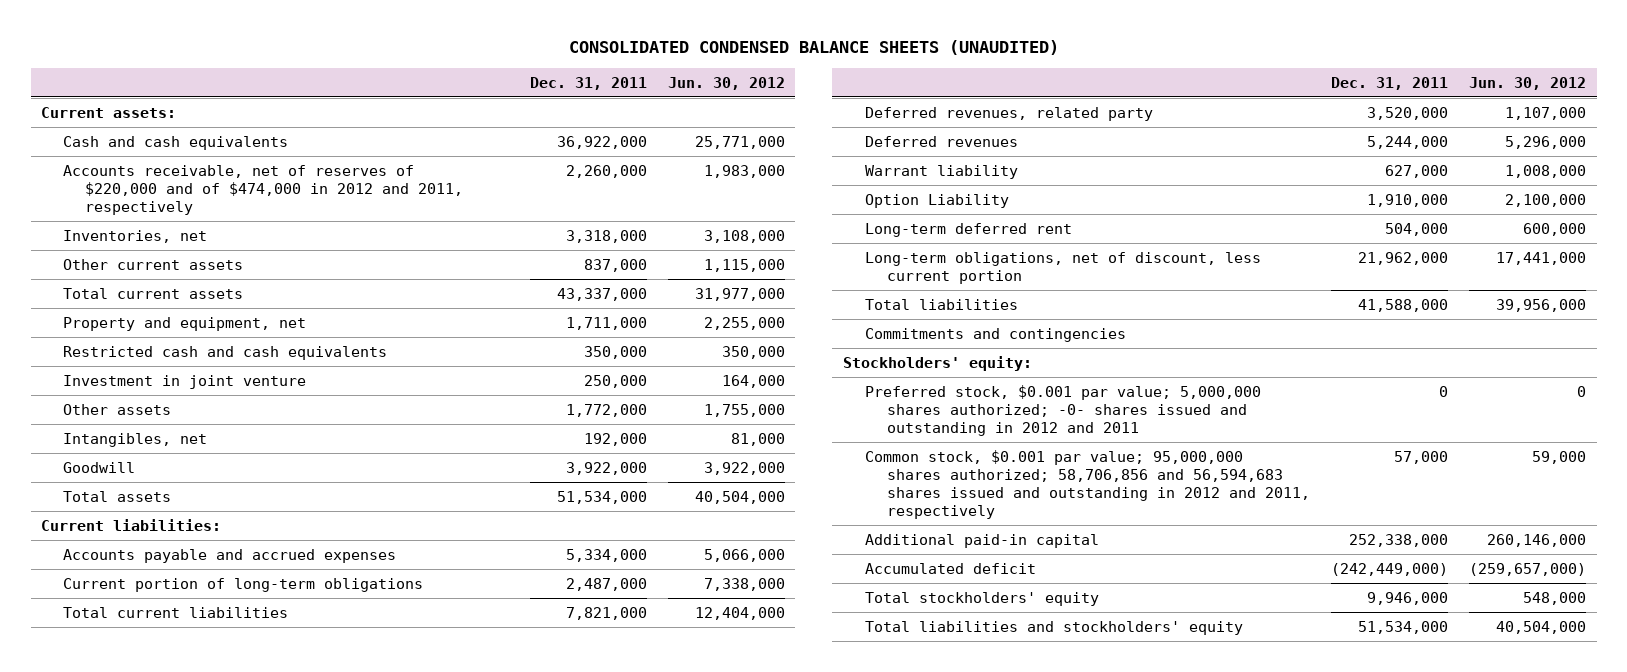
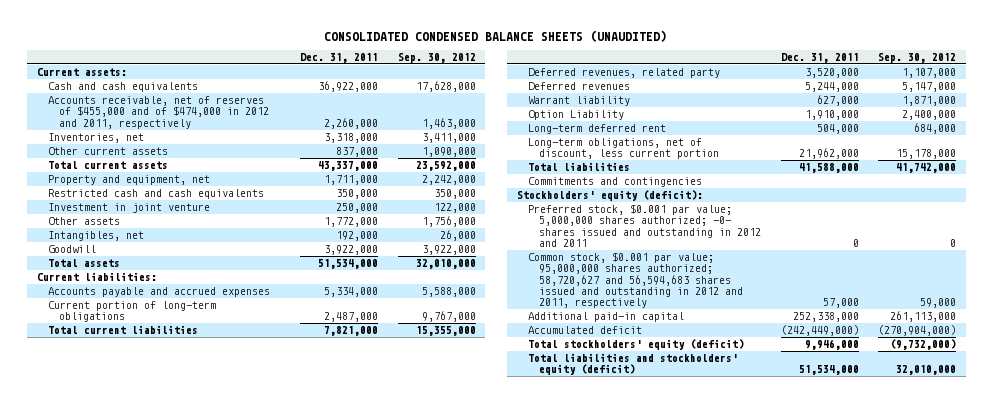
[667,76,785,90] Jun. 30, 2012 -> none
none -> [397,52,476,63] Sep. 30, 2012
[63,164,464,216] Accounts receivable, net of reserves of $220,000 and of $474,000 in 2012 and 2011, respectively -> [47,96,269,129] Accounts receivable, net of reserves of $455,000 and of $474,000 in 2012 and 2011, respectively
[842,355,1032,371] Stockholders' equity: -> [517,190,704,202] Stockholders' equity (deficit):
[864,449,1310,520] Common stock, $0.001 par value; 95,000,000 shares authorized; 58,706,856 and 56,594,683 shares issued and outstanding in 2012 and 2011, respectively -> [528,252,744,309] Common stock, $0.001 par value; 95,000,000 shares authorized; 58,720,627 and 56,594,683 shares issued and outstanding in 2012 and 2011, respectively
[864,591,1099,606] Total stockholders' equity -> [528,339,745,351] Total stockholders' equity (deficit)
[864,620,1243,635] Total liabilities and stockholders' equity -> [528,353,739,376] Total liabilities and stockholders' equity (deficit)

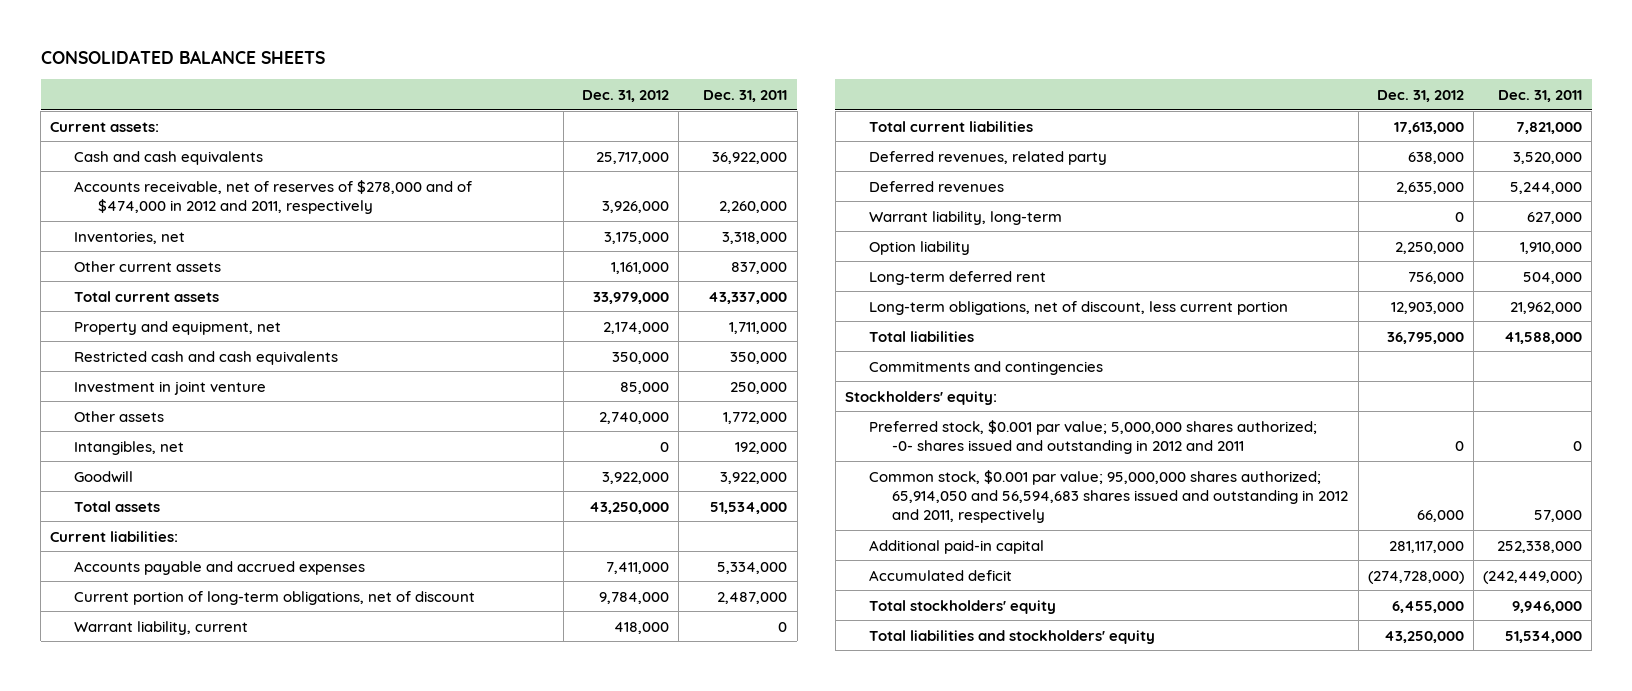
[324,29,668,42] CONSOLIDATED CONDENSED BALANCE SHEETS (UNAUDITED) -> [40,50,325,65] CONSOLIDATED BALANCE SHEETS
[397,52,476,63] Sep. 30, 2012 -> none
none -> [582,89,670,102] Dec. 31, 2012
[47,96,269,129] Accounts receivable, net of reserves of $455,000 and of $474,000 in 2012 and 2011, respectively -> [74,179,473,214] Accounts receivable, net of reserves of $278,000 and of $474,000 in 2012 and 2011, respectively
[47,301,216,323] Current portion of long-term obligations -> [74,590,476,605] Current portion of long-term obligations, net of discount
none -> [74,620,249,635] Warrant liability, current
[528,96,631,107] Warrant liability -> [868,210,1062,225] Warrant liability, long-term
[528,110,625,121] Option Liability -> [868,240,970,255] Option liability
[517,190,704,202] Stockholders' equity (deficit): -> [844,390,997,405] Stockholders' equity:
[528,252,744,309] Common stock, $0.001 par value; 95,000,000 shares authorized; 58,720,627 and 56,594,683 shares issued and outstanding in 2012 and 2011, respectively -> [868,469,1349,524] Common stock, $0.001 par value; 95,000,000 shares authorized; 65,914,050 and 56,594,683 shares issued and outstanding in 2012 and 2011, respectively
[528,339,745,351] Total stockholders' equity (deficit) -> [868,599,1056,614] Total stockholders' equity
[528,353,739,376] Total liabilities and stockholders' equity (deficit) -> [868,629,1155,644] Total liabilities and stockholders' equity

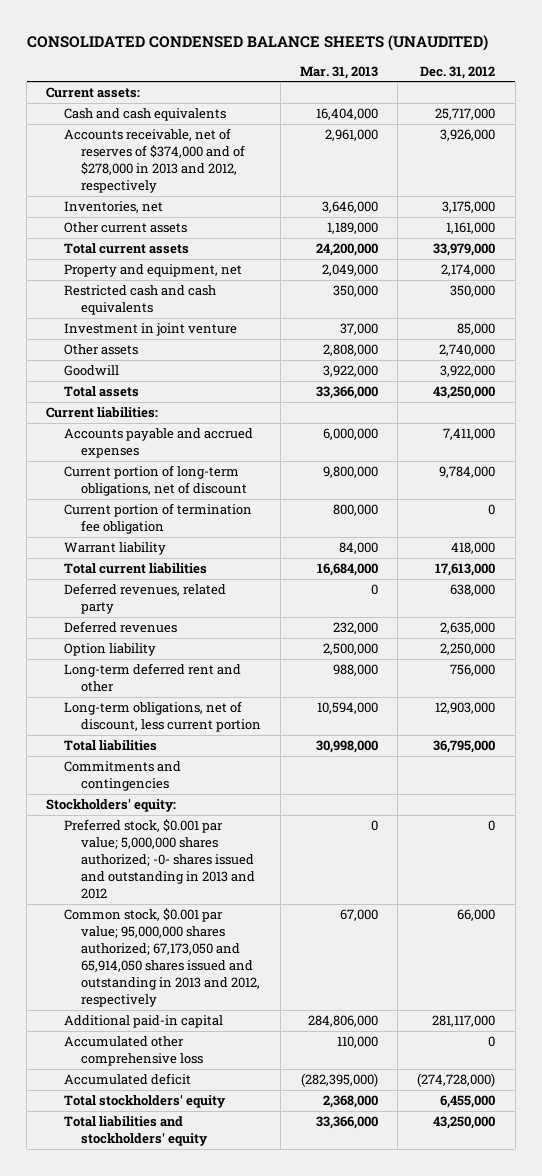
[40,50,325,65] CONSOLIDATED BALANCE SHEETS -> [26,34,488,51] CONSOLIDATED CONDENSED BALANCE SHEETS (UNAUDITED)
[703,89,788,102] Dec. 31, 2011 -> none
none -> [300,65,379,79] Mar. 31, 2013
[74,179,473,214] Accounts receivable, net of reserves of $278,000 and of $474,000 in 2012 and 2011, respectively -> [63,128,246,194] Accounts receivable, net of reserves of $374,000 and of $278,000 in 2013 and 2012, respectively
[74,440,185,455] Intangibles, net -> none
none -> [63,503,252,535] Current portion of termination fee obligation
[74,620,249,635] Warrant liability, current -> [63,542,166,556] Warrant liability
[868,210,1062,225] Warrant liability, long-term -> none
[868,270,1046,285] Long-term deferred rent -> [63,663,241,693] Long-term deferred rent and other
[868,419,1317,454] Preferred stock, $0.001 par value; 5,000,000 shares authorized; -0- shares issued and outstanding in 2012 and 2011 -> [63,819,256,900] Preferred stock, $0.001 par value; 5,000,000 shares authorized; -0- shares issued and outstanding in 2013 and 2012
[868,469,1349,524] Common stock, $0.001 par value; 95,000,000 shares authorized; 65,914,050 and 56,594,683 shares issued and outstanding in 2012 and 2011, respectively -> [63,908,261,1008] Common stock, $0.001 par value; 95,000,000 shares authorized; 67,173,050 and 65,914,050 shares issued and outstanding in 2013 and 2012, respectively
none -> [63,1036,204,1067] Accumulated other comprehensive loss

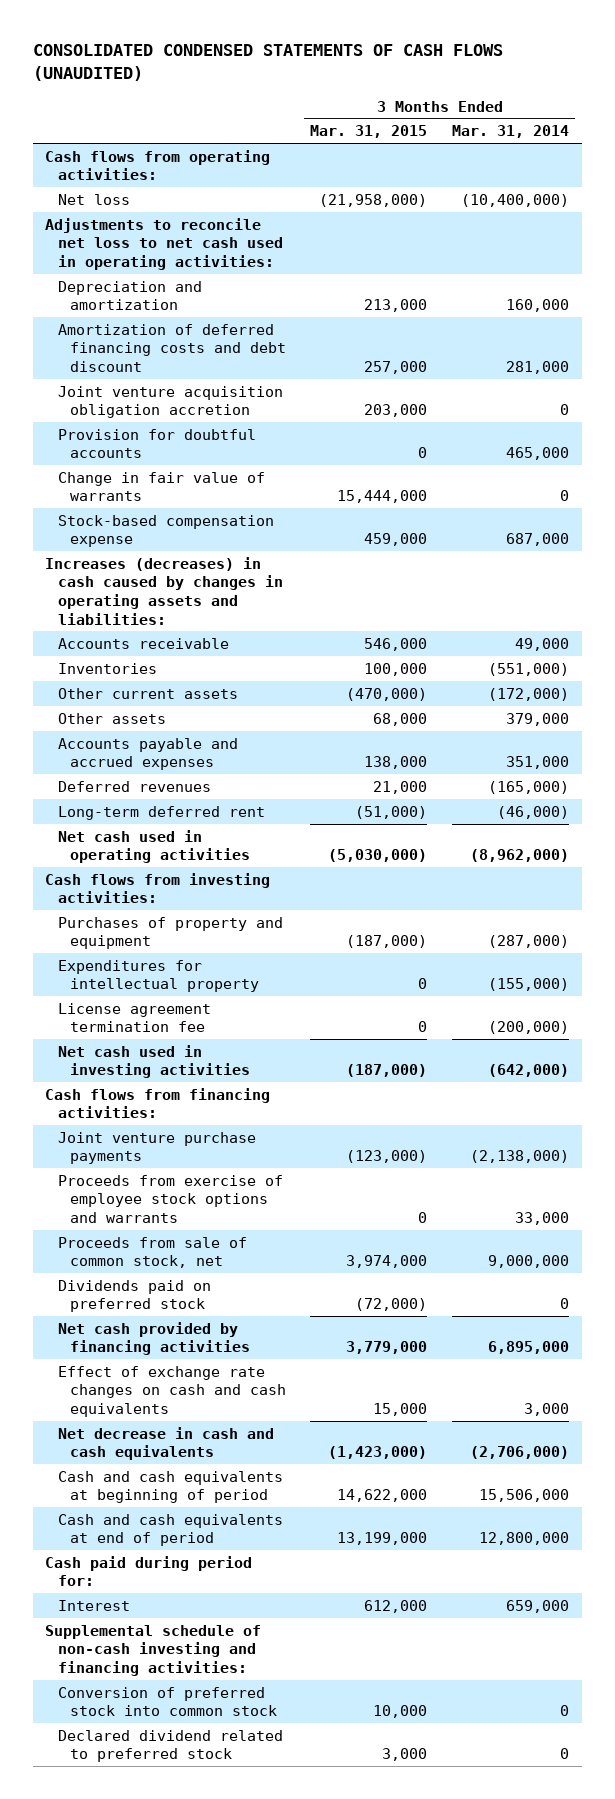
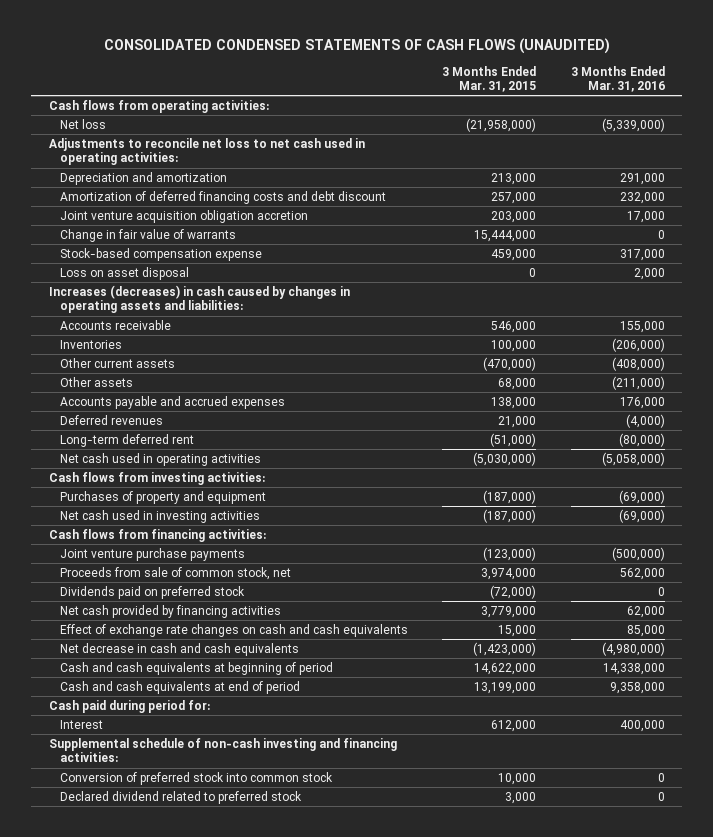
[452,125,570,139] Mar. 31, 2014 -> none
none -> [570,65,665,93] 3 Months Ended Mar. 31, 2016
[57,428,256,459] Provision for doubtful accounts -> none
none -> [59,266,189,280] Loss on asset disposal
[57,959,259,993] Expenditures for intellectual property -> none
[57,1002,211,1033] License agreement termination fee -> none
[57,1174,283,1223] Proceeds from exercise of employee stock options and warrants -> none

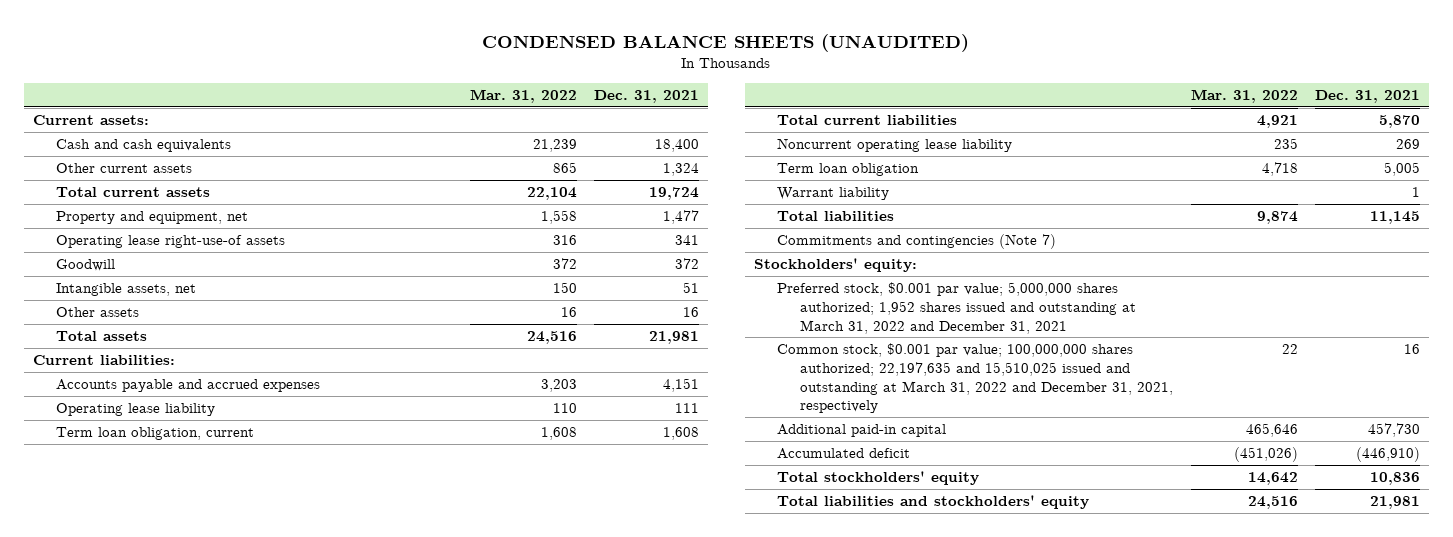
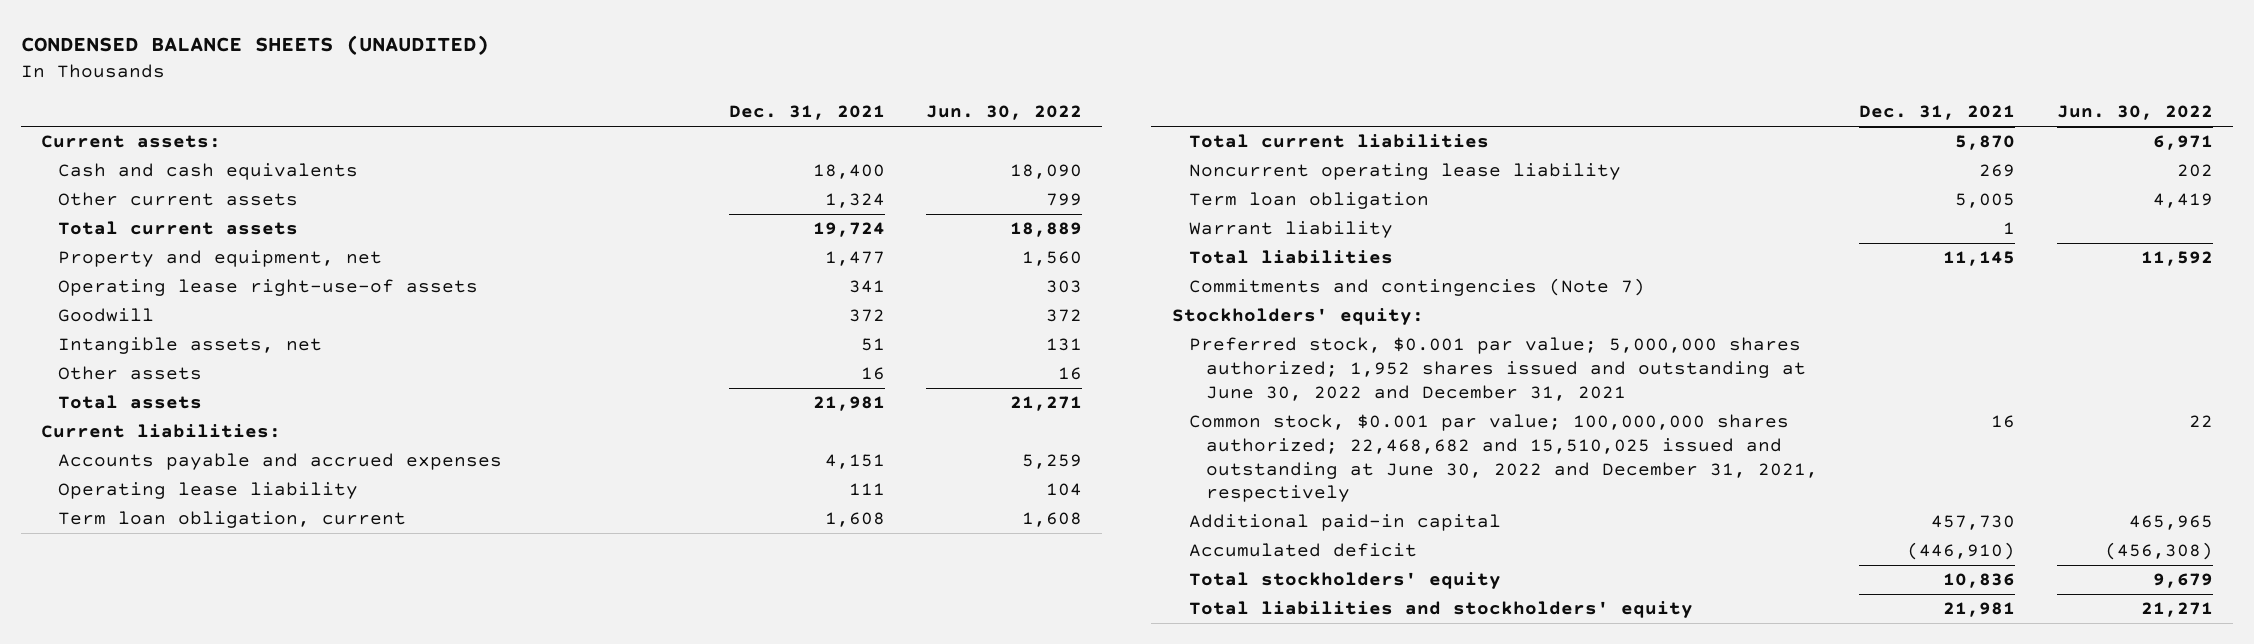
[469,89,577,104] Mar. 31, 2022 -> none
none -> [925,105,1082,121] Jun. 30, 2022
[777,282,1137,334] Preferred stock, $0.001 par value; 5,000,000 shares authorized; 1,952 shares issued and outstanding at March 31, 2022 and December 31, 2021 -> [1189,337,1807,401] Preferred stock, $0.001 par value; 5,000,000 shares authorized; 1,952 shares issued and outstanding at June 30, 2022 and December 31, 2021
[777,343,1174,414] Common stock, $0.001 par value; 100,000,000 shares authorized; 22,197,635 and 15,510,025 issued and outstanding at March 31, 2022 and December 31, 2021, respectively -> [1189,414,1819,503] Common stock, $0.001 par value; 100,000,000 shares authorized; 22,468,682 and 15,510,025 issued and outstanding at June 30, 2022 and December 31, 2021, respectively

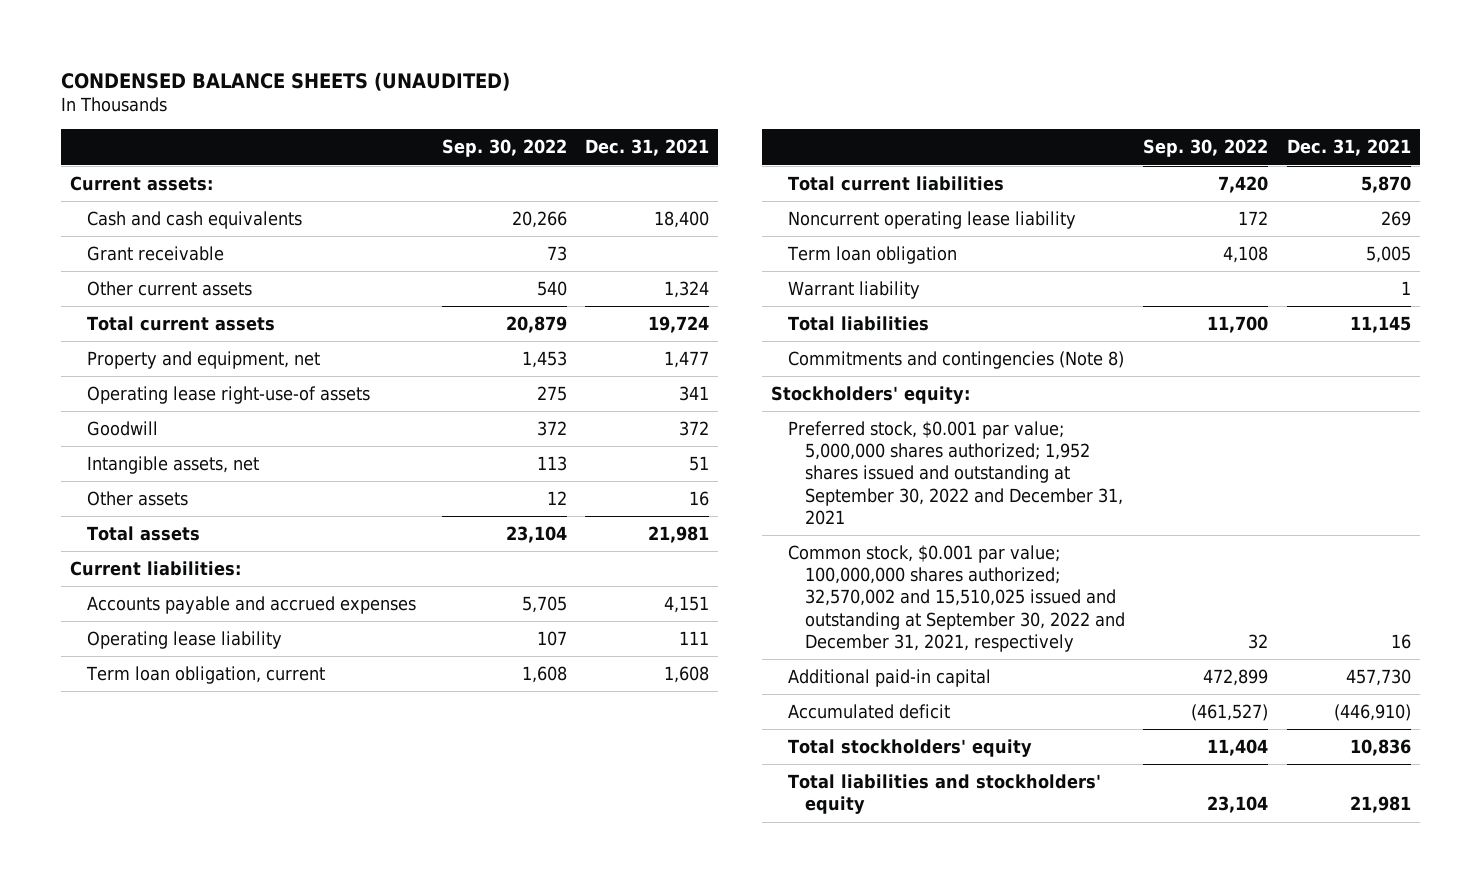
[925,105,1082,121] Jun. 30, 2022 -> none
none -> [441,139,567,158] Sep. 30, 2022
none -> [86,246,224,262] Grant receivable
[1189,278,1646,297] Commitments and contingencies (Note 7) -> [788,351,1125,370] Commitments and contingencies (Note 8)
[1189,337,1807,401] Preferred stock, $0.001 par value; 5,000,000 shares authorized; 1,952 shares issued and outstanding at June 30, 2022 and December 31, 2021 -> [788,421,1123,525] Preferred stock, $0.001 par value; 5,000,000 shares authorized; 1,952 shares issued and outstanding at September 30, 2022 and December 31, 2021
[1189,414,1819,503] Common stock, $0.001 par value; 100,000,000 shares authorized; 22,468,682 and 15,510,025 issued and outstanding at June 30, 2022 and December 31, 2021, respectively -> [788,545,1125,652] Common stock, $0.001 par value; 100,000,000 shares authorized; 32,570,002 and 15,510,025 issued and outstanding at September 30, 2022 and December 31, 2021, respectively

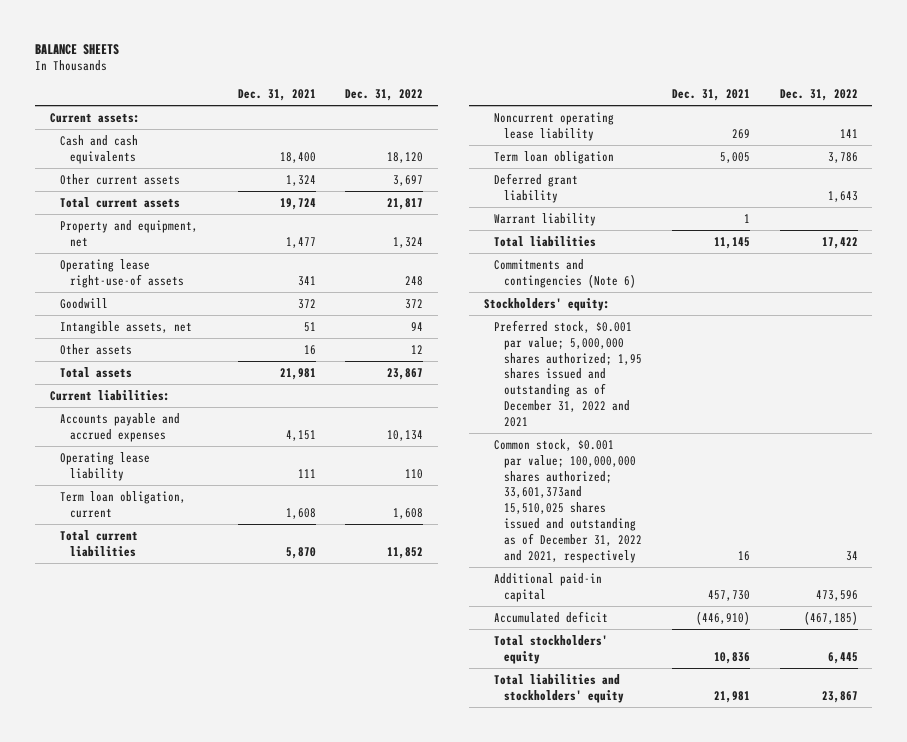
[60,71,510,91] CONDENSED BALANCE SHEETS (UNAUDITED) -> [34,43,119,55] BALANCE SHEETS
[441,139,567,158] Sep. 30, 2022 -> none
none -> [345,89,424,102] Dec. 31, 2022
[86,246,224,262] Grant receivable -> none
none -> [493,172,578,203] Deferred grant liability
[788,351,1125,370] Commitments and contingencies (Note 8) -> [493,258,637,288] Commitments and contingencies (Note 6)
[788,421,1123,525] Preferred stock, $0.001 par value; 5,000,000 shares authorized; 1,952 shares issued and outstanding at September 30, 2022 and December 31, 2021 -> [493,319,643,428] Preferred stock, $0.001 par value; 5,000,000 shares authorized; 1,95 shares issued and outstanding as of December 31, 2022 and 2021
[788,545,1125,652] Common stock, $0.001 par value; 100,000,000 shares authorized; 32,570,002 and 15,510,025 issued and outstanding at September 30, 2022 and December 31, 2021, respectively -> [493,438,643,564] Common stock, $0.001 par value; 100,000,000 shares authorized; 33,601,373and 15,510,025 shares issued and outstanding as of December 31, 2022 and 2021, respectively

